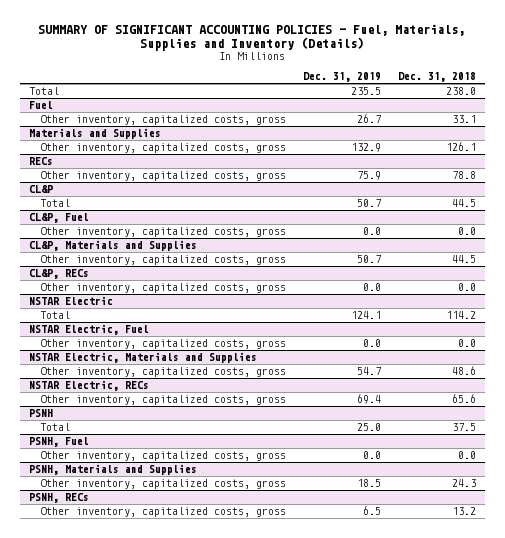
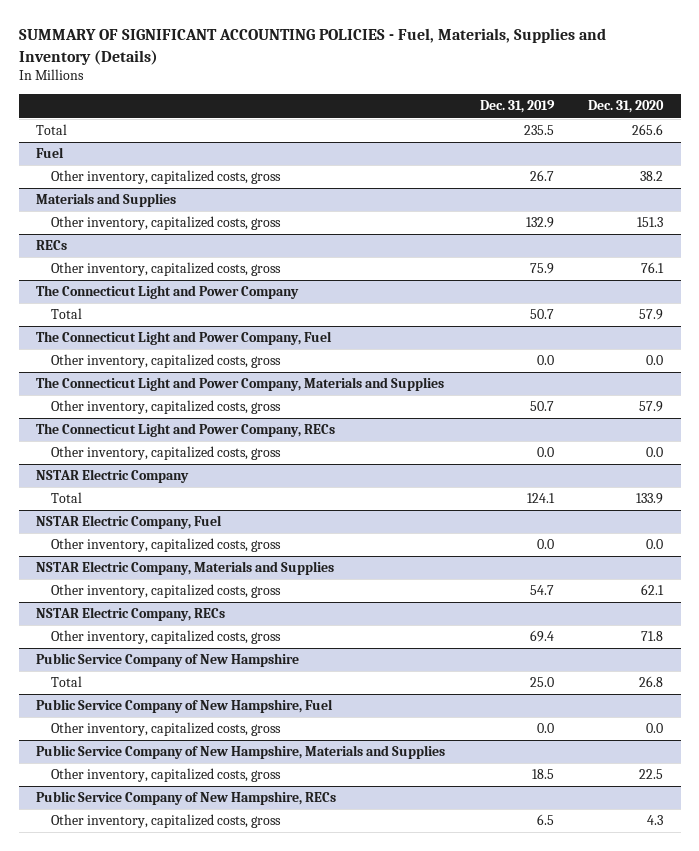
[398,72,477,83] Dec. 31, 2018 -> none
none -> [588,100,665,114] Dec. 31, 2020
[28,185,53,194] CL&P -> [36,285,300,300] The Connecticut Light and Power Company
[28,213,89,224] CL&P, Fuel -> none
none -> [36,331,333,346] The Connecticut Light and Power Company, Fuel
[28,240,197,252] CL&P, Materials and Supplies -> none
none -> [36,377,445,392] The Connecticut Light and Power Company, Materials and Supplies
[28,269,89,280] CL&P, RECs -> none
none -> [36,423,336,438] The Connecticut Light and Power Company, RECs
[28,296,113,306] NSTAR Electric -> [36,469,190,484] NSTAR Electric Company
[28,324,149,336] NSTAR Electric, Fuel -> [36,515,223,530] NSTAR Electric Company, Fuel
[28,352,257,364] NSTAR Electric, Materials and Supplies -> [36,561,335,576] NSTAR Electric Company, Materials and Supplies
[28,380,149,392] NSTAR Electric, RECs -> [36,607,226,622] NSTAR Electric Company, RECs
[28,409,53,418] PSNH -> [36,653,300,668] Public Service Company of New Hampshire
[28,437,89,448] PSNH, Fuel -> none
none -> [36,699,334,714] Public Service Company of New Hampshire, Fuel
[28,464,197,476] PSNH, Materials and Supplies -> none
none -> [36,745,446,760] Public Service Company of New Hampshire, Materials and Supplies
[28,493,89,504] PSNH, RECs -> none
none -> [36,791,337,806] Public Service Company of New Hampshire, RECs

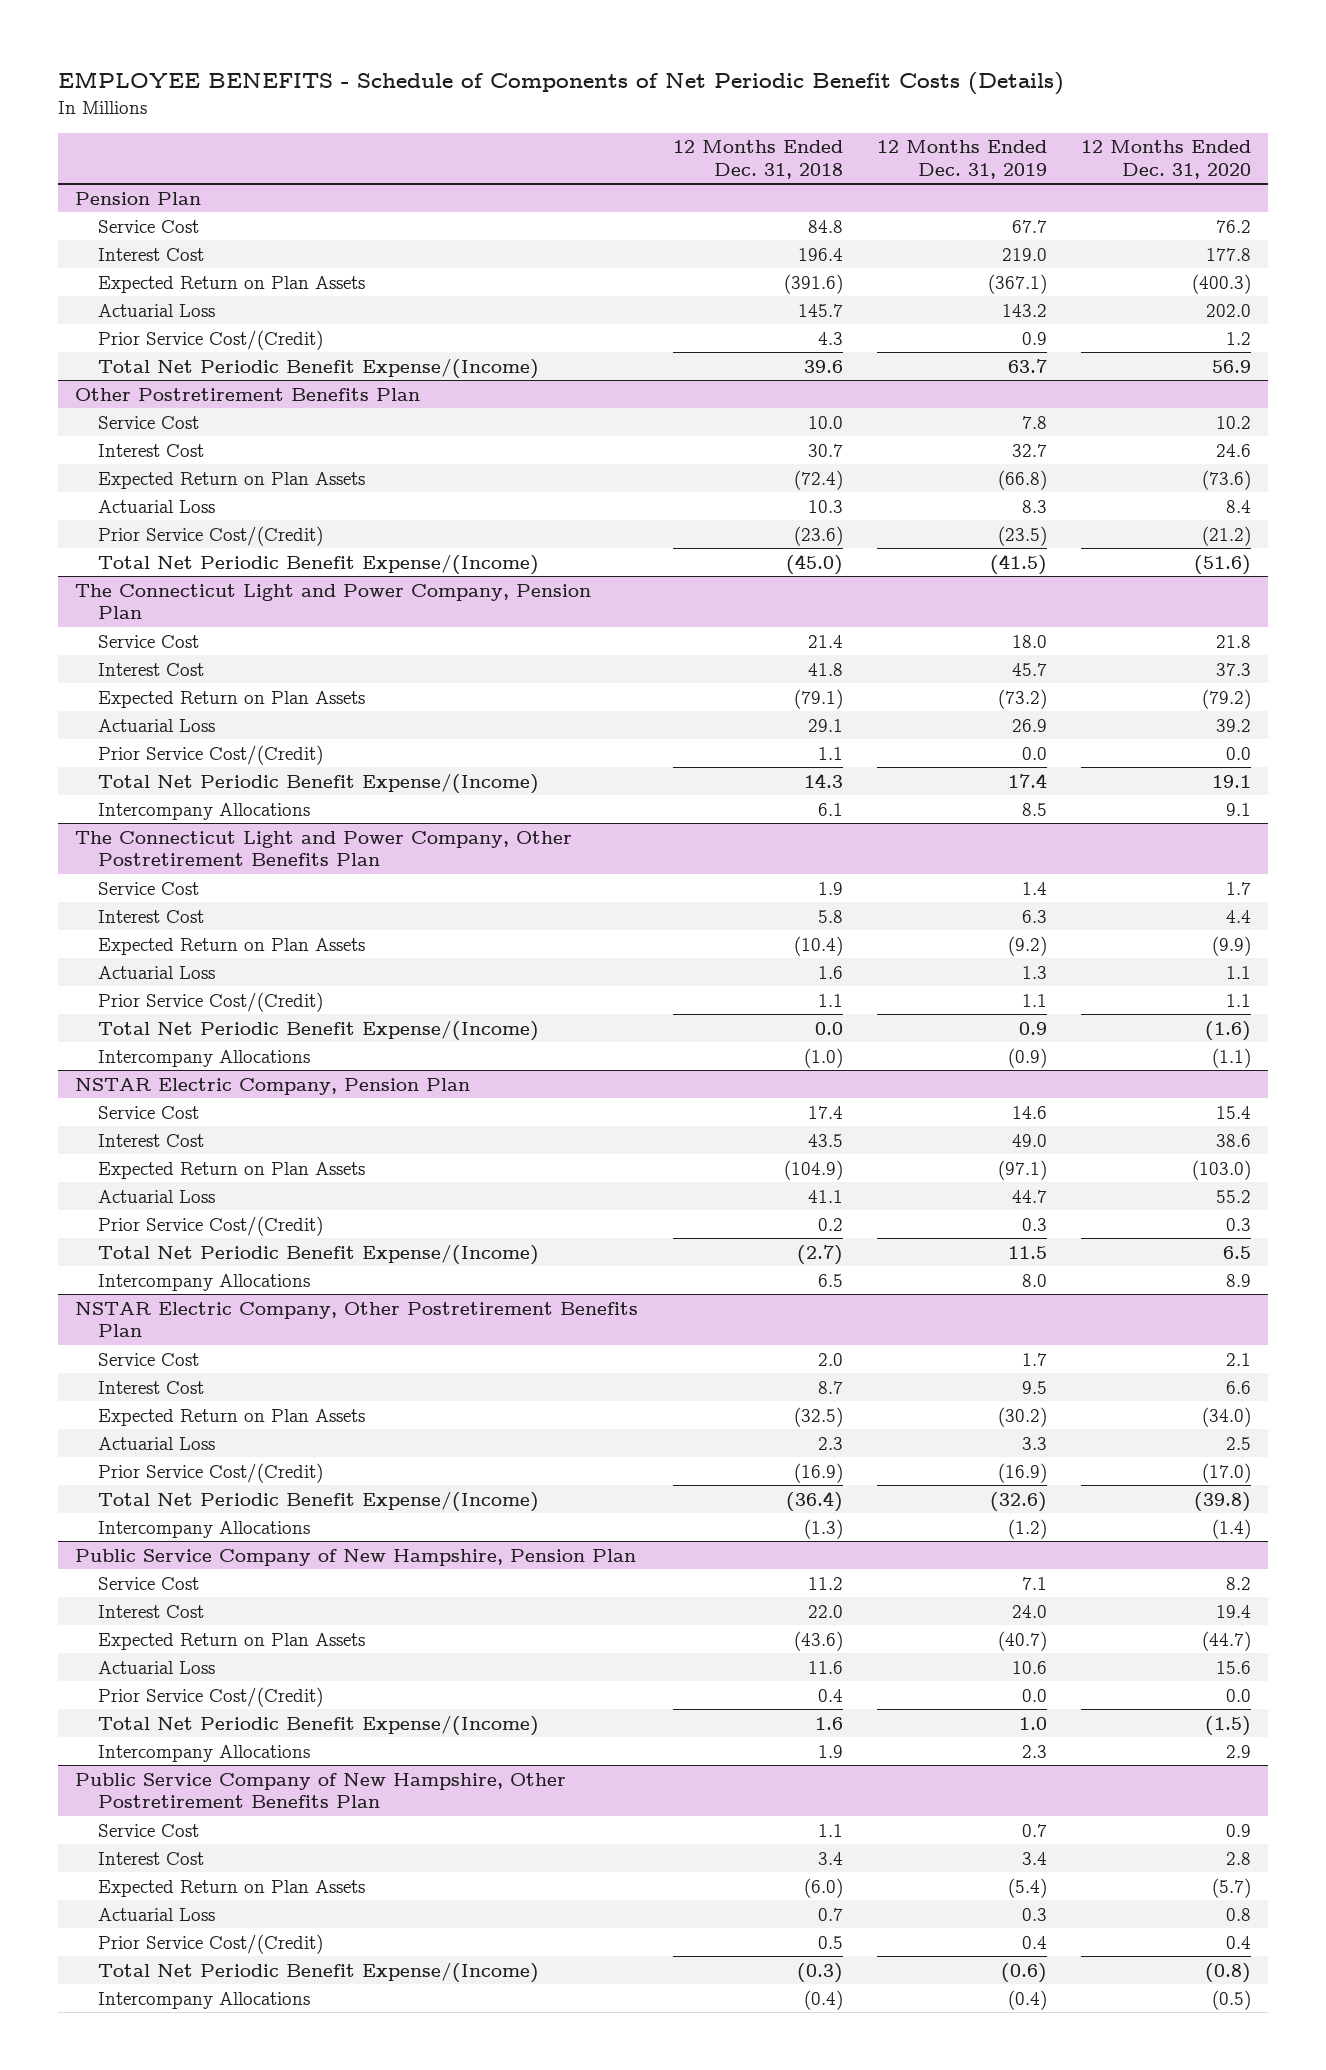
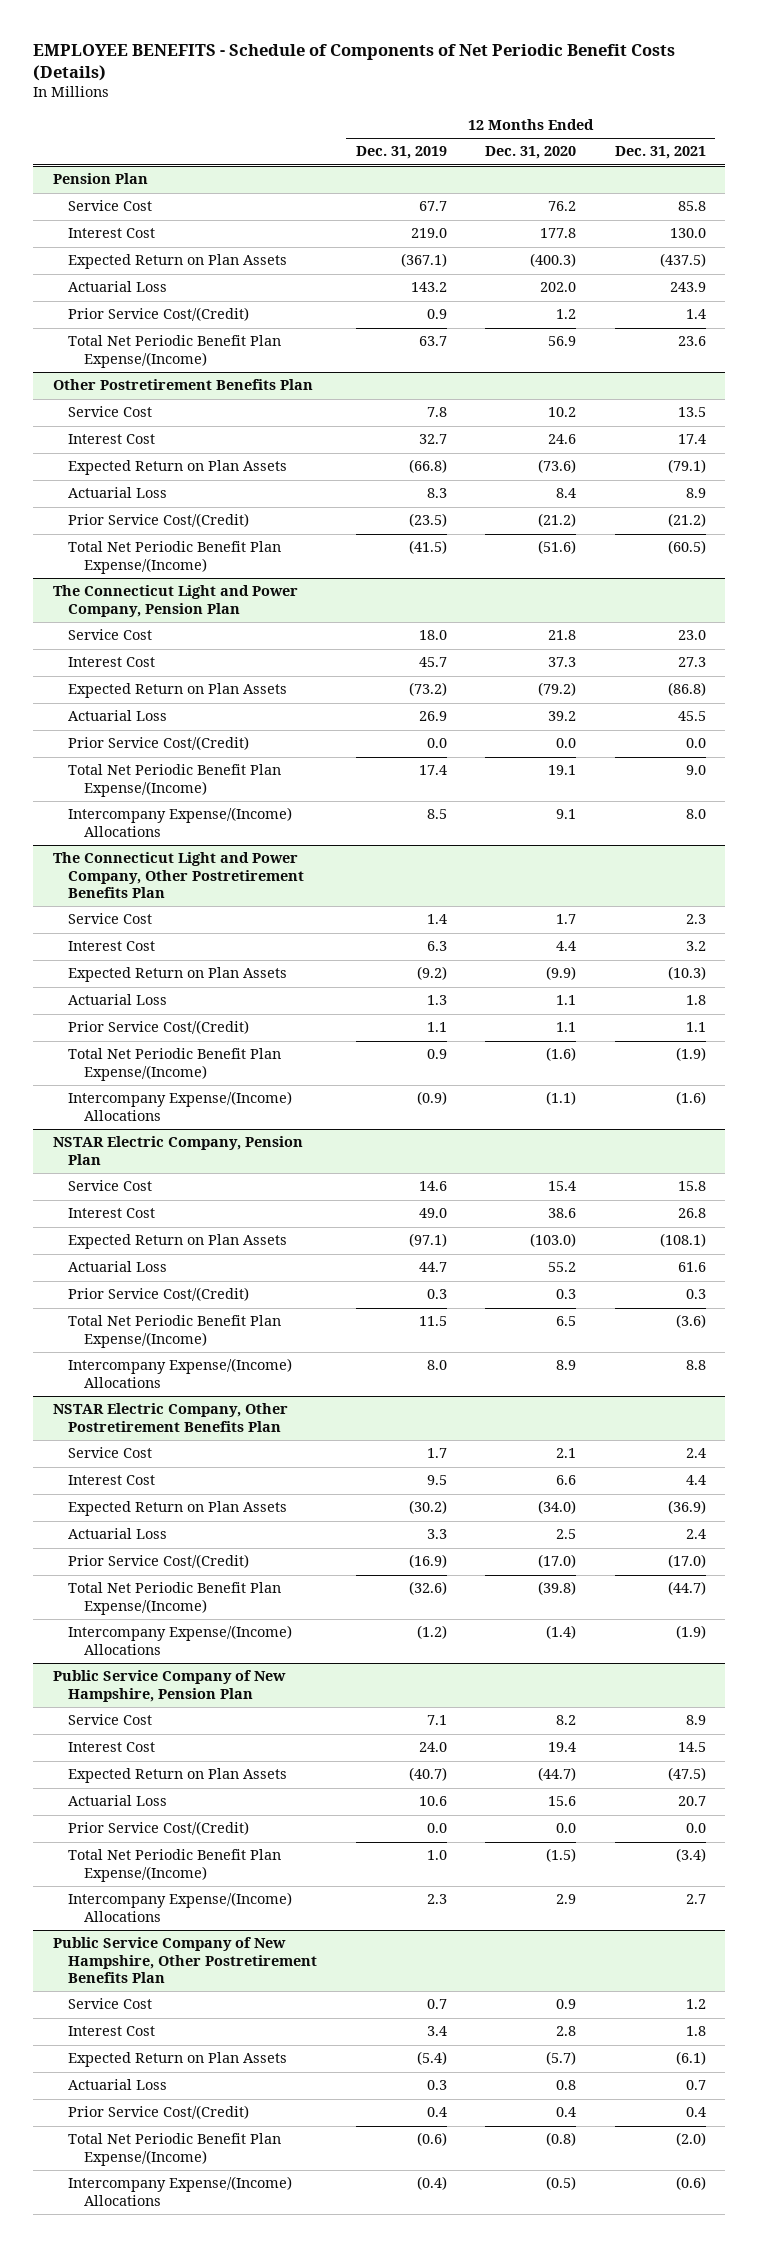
[672,140,843,179] 12 Months Ended Dec. 31, 2018 -> none
none -> [614,146,706,160] Dec. 31, 2021
[98,357,540,379] Total Net Periodic Benefit Expense/(Income) -> [68,335,282,368] Total Net Periodic Benefit Plan Expense/(Income)
[98,553,540,575] Total Net Periodic Benefit Expense/(Income) -> [68,541,282,574] Total Net Periodic Benefit Plan Expense/(Income)
[98,772,540,794] Total Net Periodic Benefit Expense/(Income) -> [68,764,282,797] Total Net Periodic Benefit Plan Expense/(Income)
[98,802,311,820] Intercompany Allocations -> [68,807,293,837] Intercompany Expense/(Income) Allocations
[98,1019,540,1041] Total Net Periodic Benefit Expense/(Income) -> [68,1048,282,1081] Total Net Periodic Benefit Plan Expense/(Income)
[98,1049,311,1067] Intercompany Allocations -> [68,1091,293,1121] Intercompany Expense/(Income) Allocations
[98,1243,540,1265] Total Net Periodic Benefit Expense/(Income) -> [68,1315,282,1348] Total Net Periodic Benefit Plan Expense/(Income)
[98,1273,311,1291] Intercompany Allocations -> [68,1358,293,1388] Intercompany Expense/(Income) Allocations
[98,1490,540,1512] Total Net Periodic Benefit Expense/(Income) -> [68,1582,282,1615] Total Net Periodic Benefit Plan Expense/(Income)
[98,1520,311,1538] Intercompany Allocations -> [68,1625,293,1655] Intercompany Expense/(Income) Allocations
[98,1714,540,1736] Total Net Periodic Benefit Expense/(Income) -> [68,1849,282,1882] Total Net Periodic Benefit Plan Expense/(Income)
[98,1744,311,1762] Intercompany Allocations -> [68,1892,293,1922] Intercompany Expense/(Income) Allocations
[98,1961,540,1983] Total Net Periodic Benefit Expense/(Income) -> [68,2133,282,2166] Total Net Periodic Benefit Plan Expense/(Income)
[98,1991,311,2009] Intercompany Allocations -> [68,2176,293,2206] Intercompany Expense/(Income) Allocations

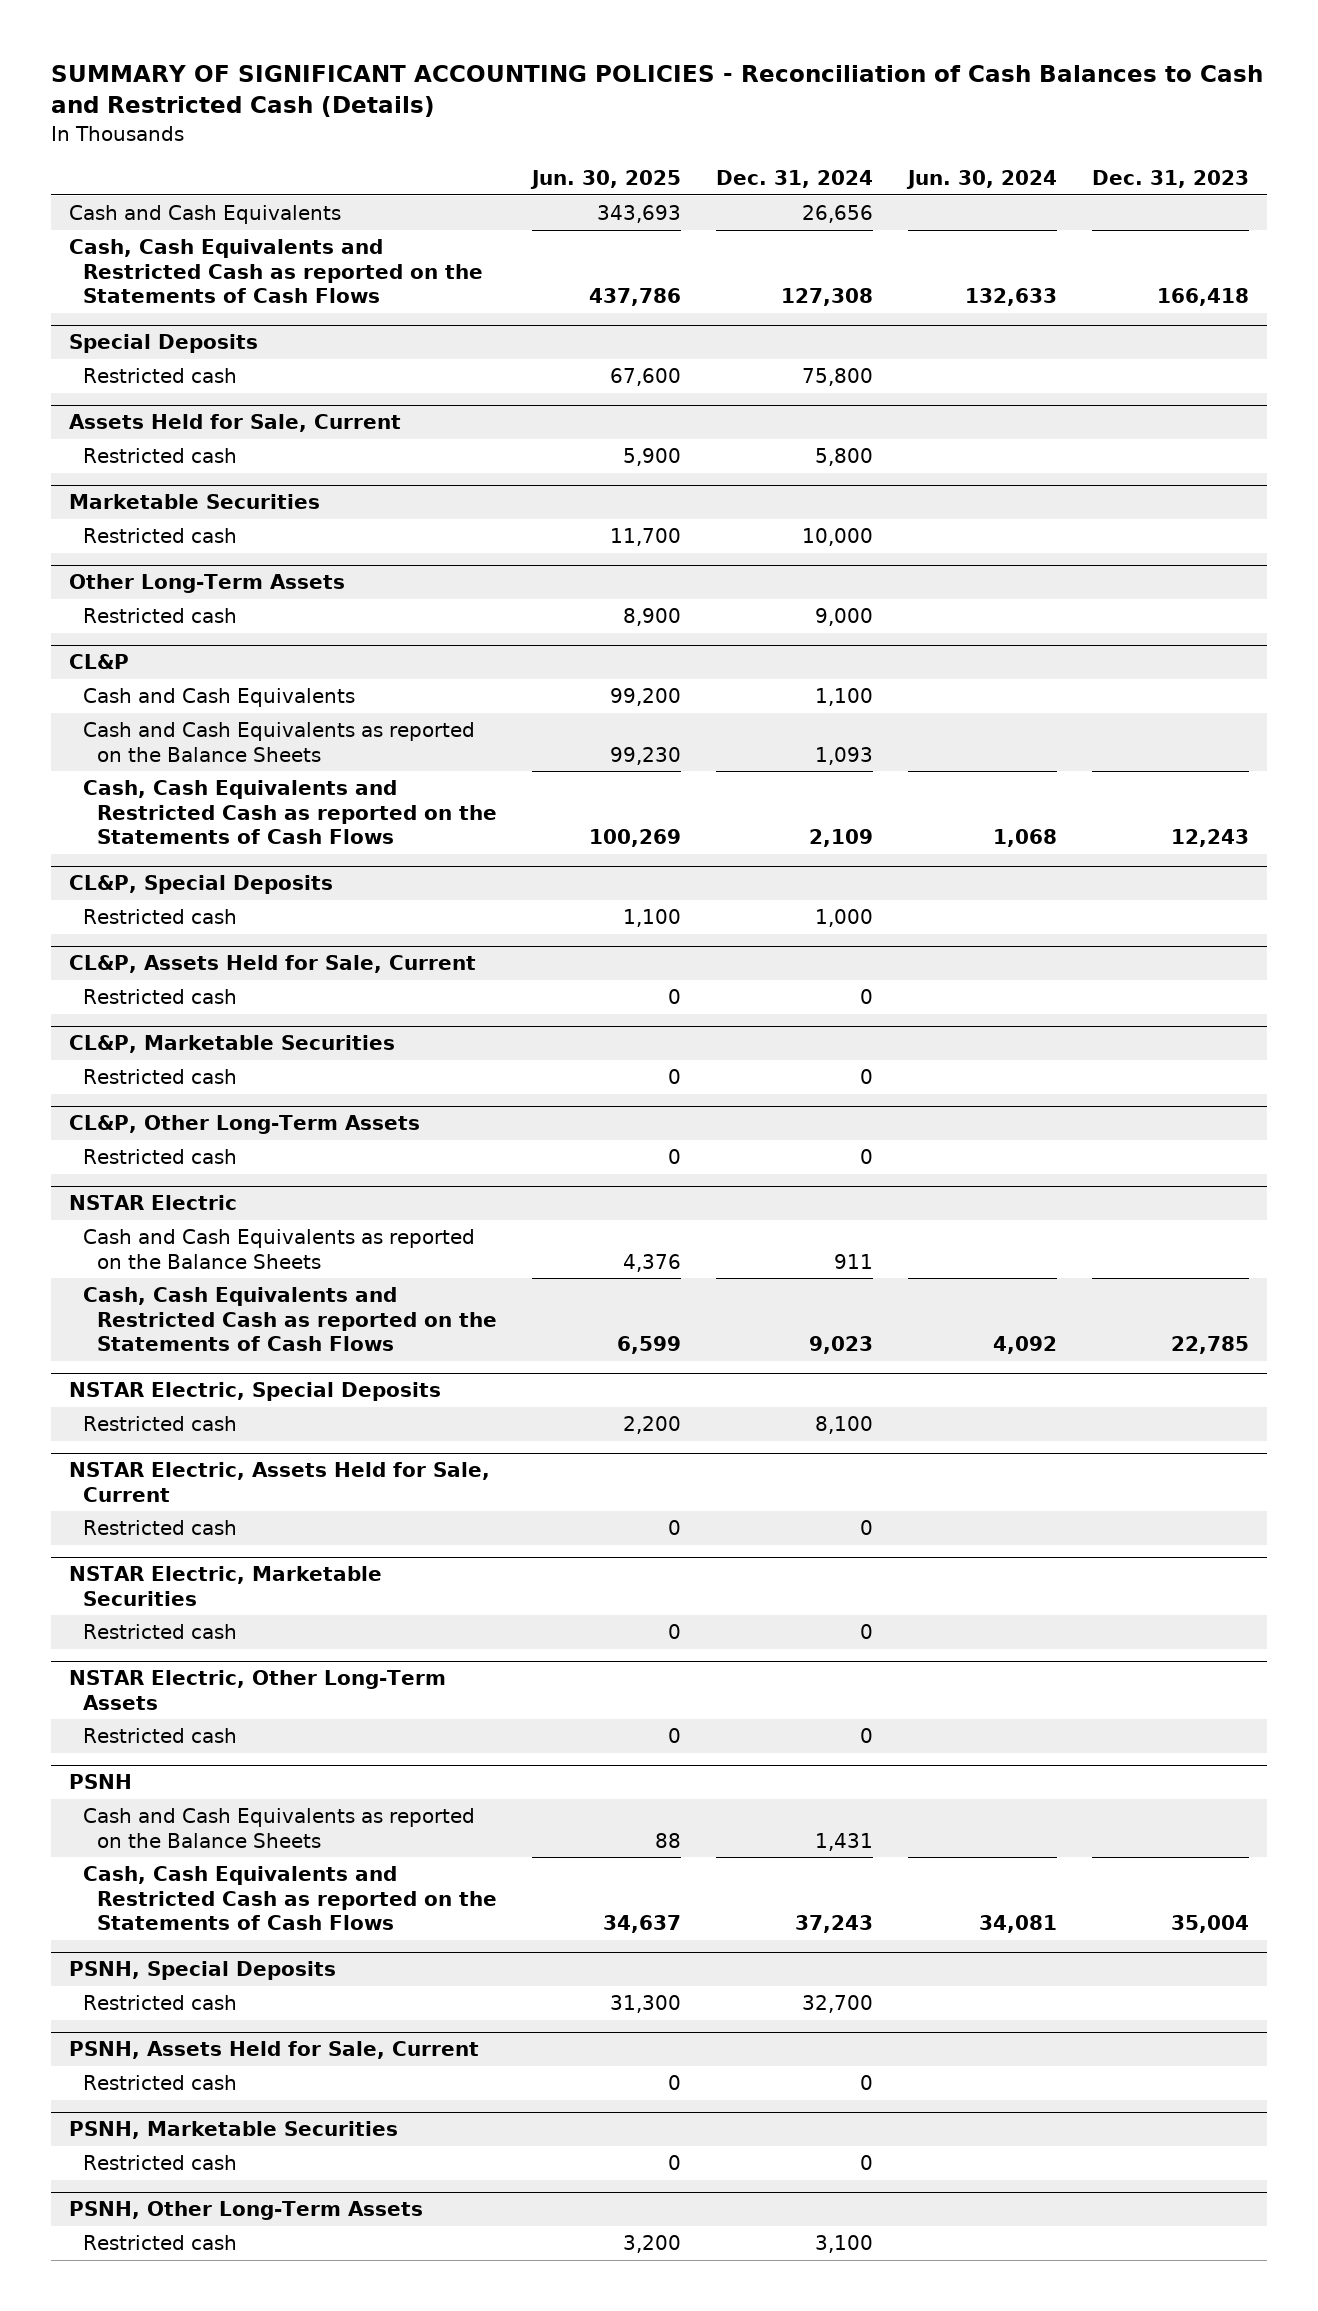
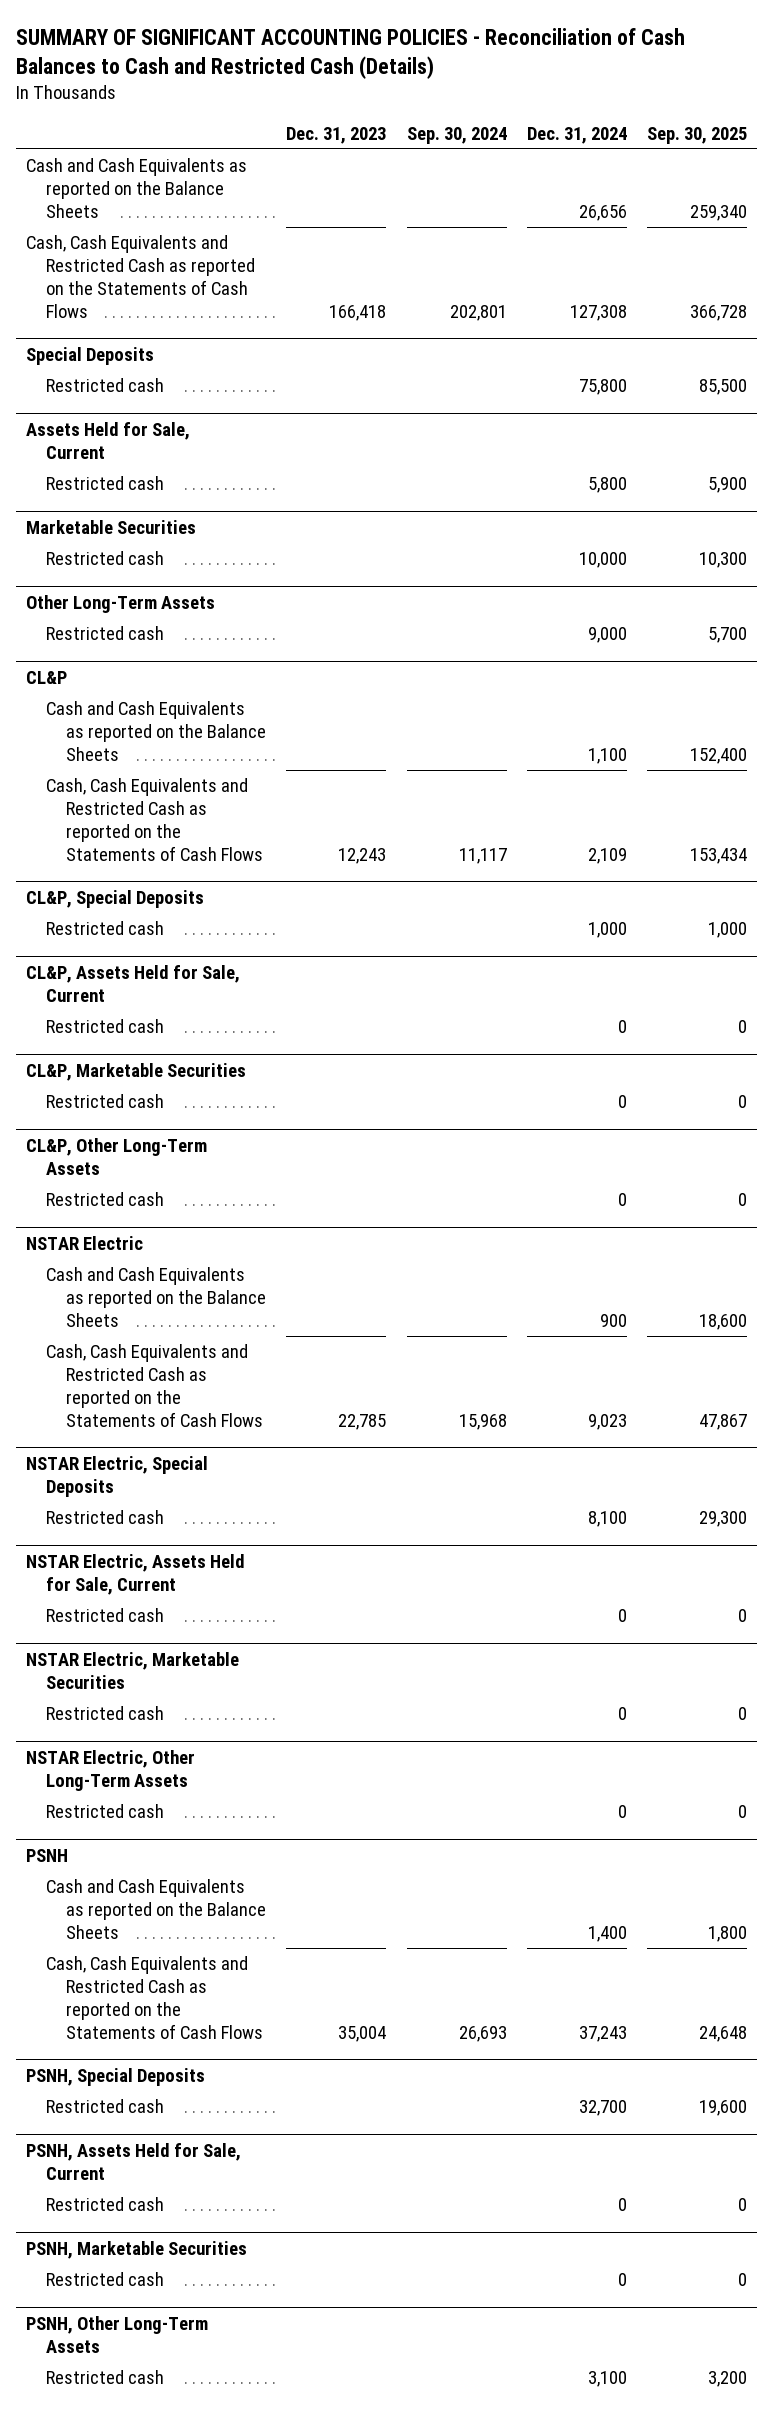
[530,169,682,189] Jun. 30, 2025 -> none
[906,169,1058,189] Jun. 30, 2024 -> none
none -> [406,126,507,144] Sep. 30, 2024
none -> [646,126,747,144] Sep. 30, 2025
[68,205,341,225] Cash and Cash Equivalents -> [26,158,248,219] Cash and Cash Equivalents as reported on the Balance Sheets
[82,722,475,762] Cash and Cash Equivalents as reported on the Balance Sheets -> none
[82,688,355,708] Cash and Cash Equivalents -> [46,701,267,762] Cash and Cash Equivalents as reported on the Balance Sheets
[834,1253,874,1269] 911 -> [599,1314,627,1328] 900
[815,1832,874,1851] 1,431 -> [587,1926,627,1943] 1,400

